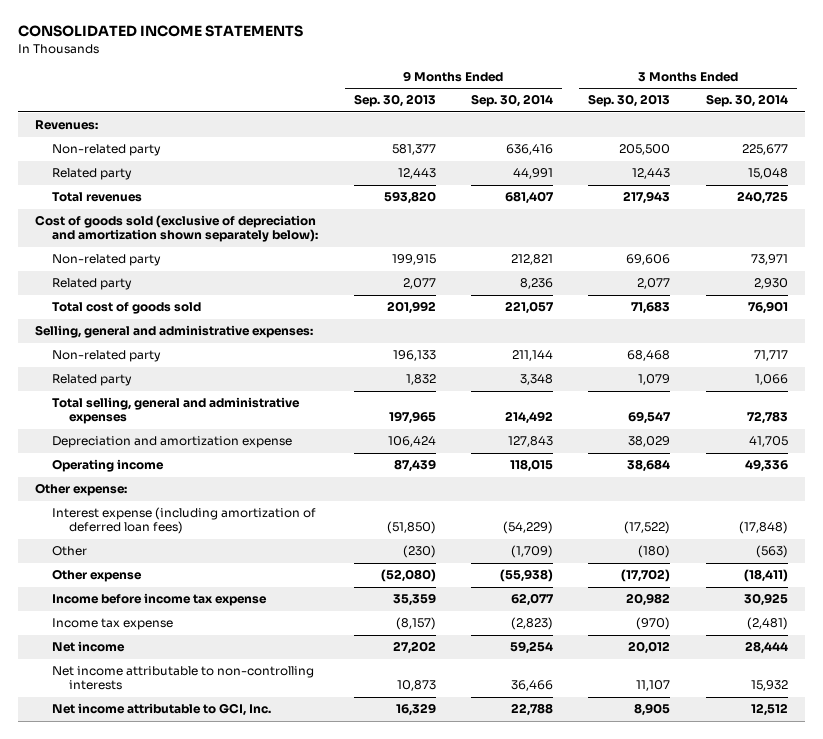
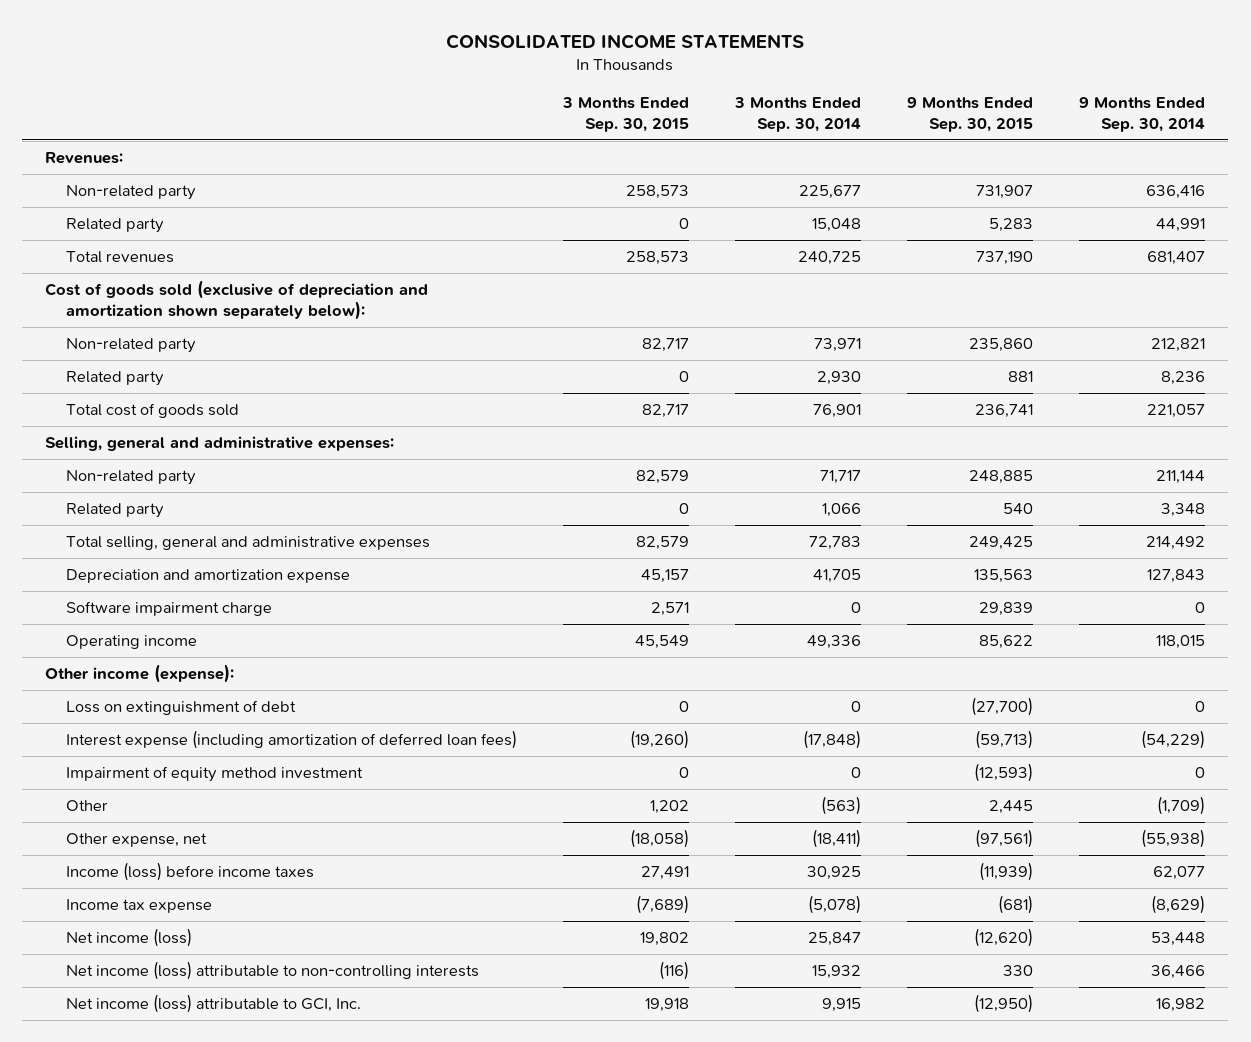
[353,94,436,108] Sep. 30, 2013 -> none
[588,94,671,108] Sep. 30, 2013 -> none
none -> [562,97,690,132] 3 Months Ended Sep. 30, 2015
none -> [907,97,1034,132] 9 Months Ended Sep. 30, 2015
none -> [66,601,273,617] Software impairment charge
[35,483,128,497] Other expense: -> [45,664,235,684] Other income (expense):
none -> [66,700,297,716] Loss on extinguishment of debt
none -> [66,766,364,783] Impairment of equity method investment
[52,569,143,583] Other expense -> [66,833,208,848] Other expense, net
[52,593,268,607] Income before income tax expense -> [66,862,315,882] Income (loss) before income taxes
[510,617,553,631] (2,823) -> [1151,895,1206,915] (8,629)
[746,617,788,631] (2,481) -> [808,895,862,915] (5,078)
[52,641,126,653] Net income -> [66,928,193,948] Net income (loss)
[509,641,553,655] 59,254 -> [1151,932,1206,947] 53,448
[744,641,788,655] 28,444 -> [808,932,862,947] 25,847
[52,666,315,691] Net income attributable to non-controlling interests -> [66,961,480,981] Net income (loss) attributable to non-controlling interests
[52,703,272,717] Net income attributable to GCI, Inc. -> [66,994,362,1014] Net income (loss) attributable to GCI, Inc.
[510,703,553,717] 22,788 -> [1156,998,1206,1013] 16,982
[750,703,788,717] 12,512 -> [822,998,862,1013] 9,915

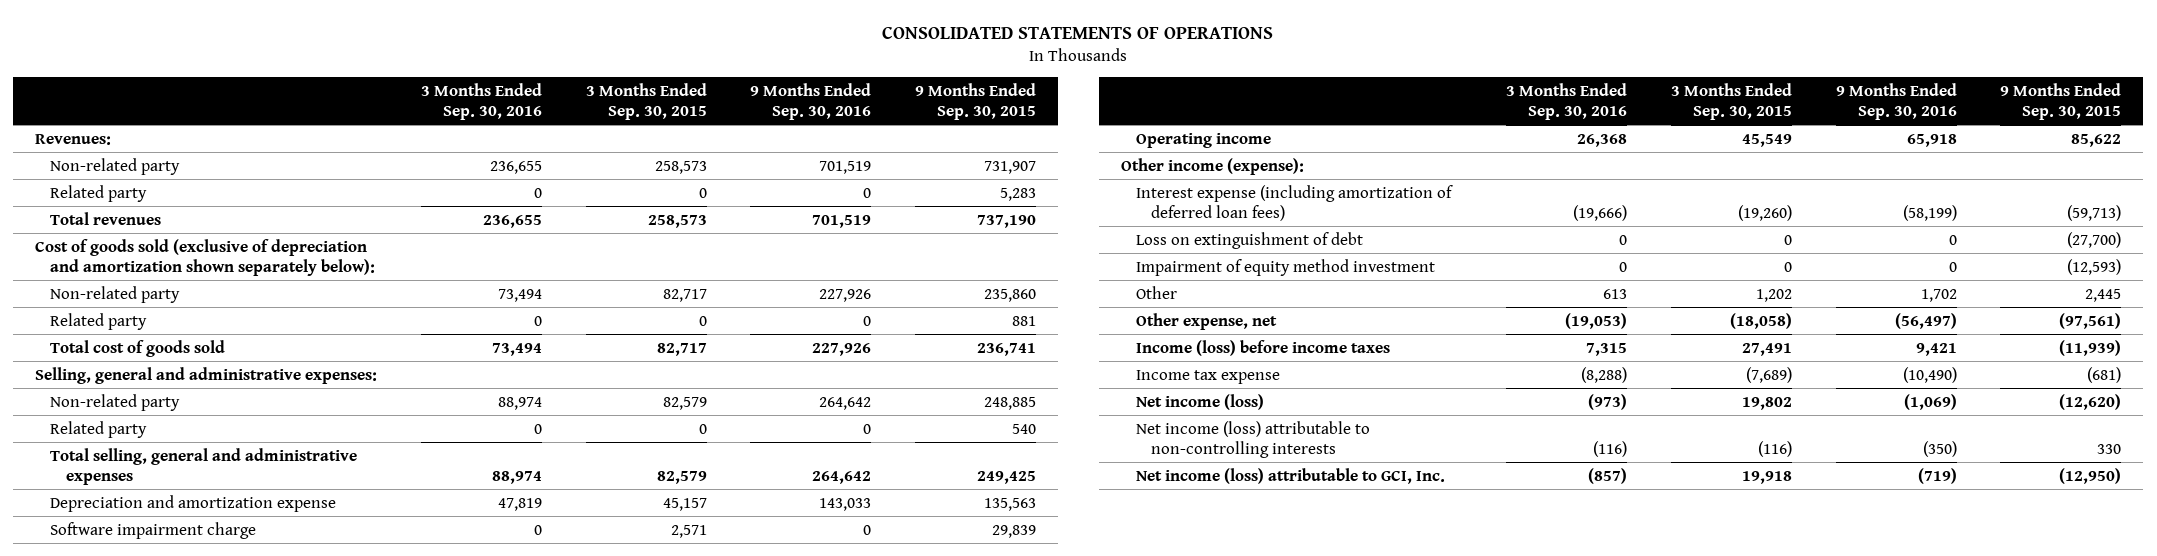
[446,33,805,49] CONSOLIDATED INCOME STATEMENTS -> [882,25,1274,39] CONSOLIDATED STATEMENTS OF OPERATIONS
[734,97,862,132] 3 Months Ended Sep. 30, 2014 -> none
[1079,97,1206,132] 9 Months Ended Sep. 30, 2014 -> none
none -> [420,82,542,120] 3 Months Ended Sep. 30, 2016
none -> [750,82,872,120] 9 Months Ended Sep. 30, 2016
[66,700,297,716] Loss on extinguishment of debt -> [1135,231,1363,249] Loss on extinguishment of debt

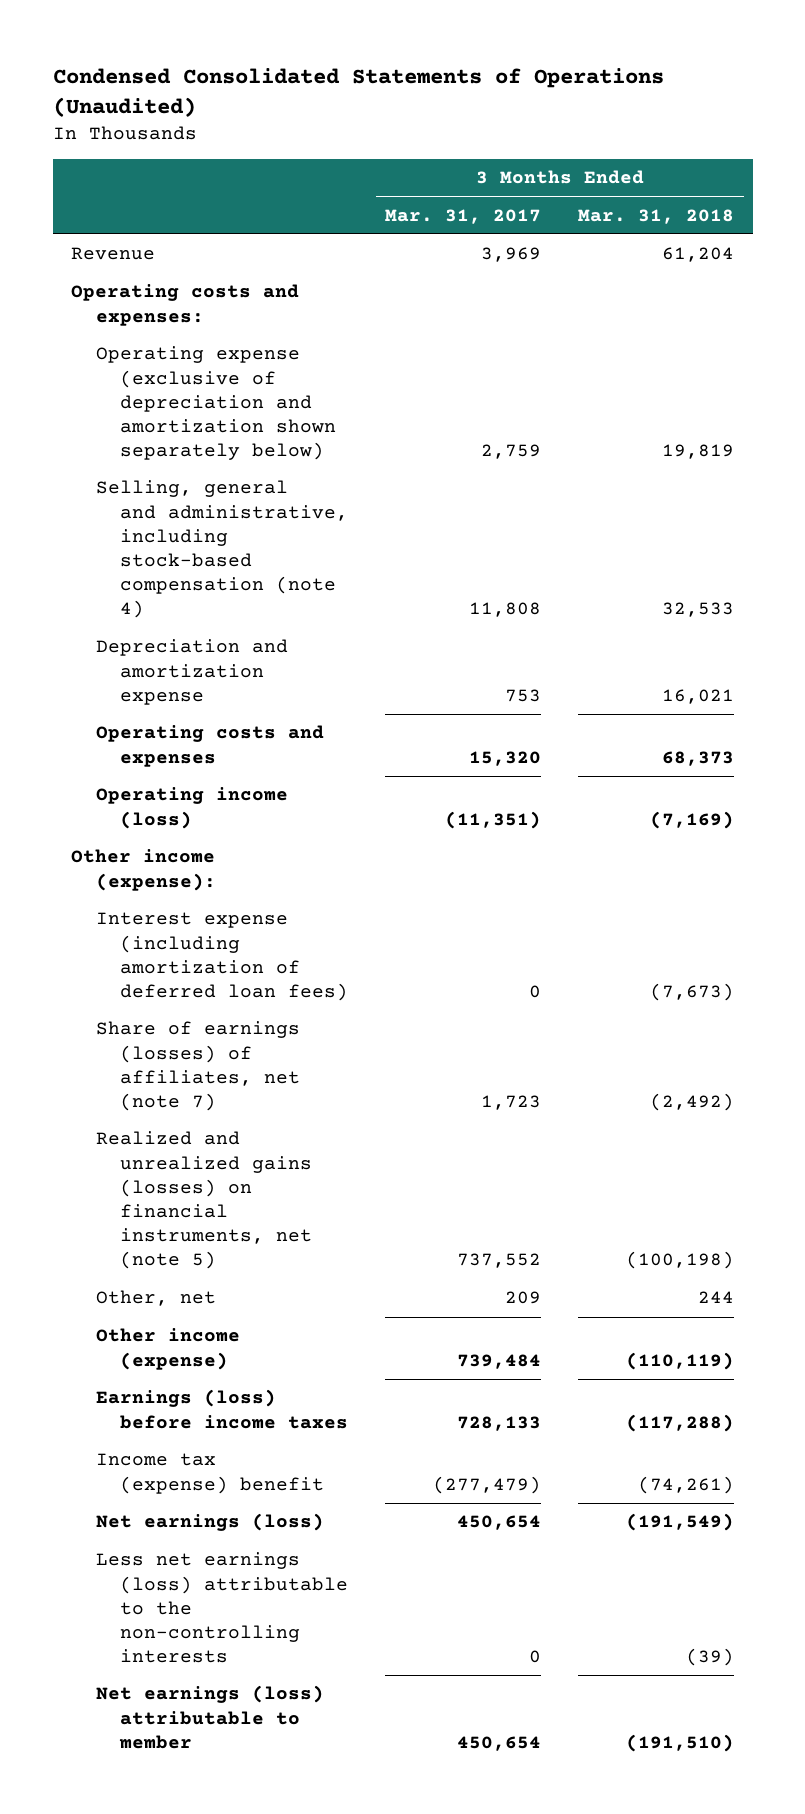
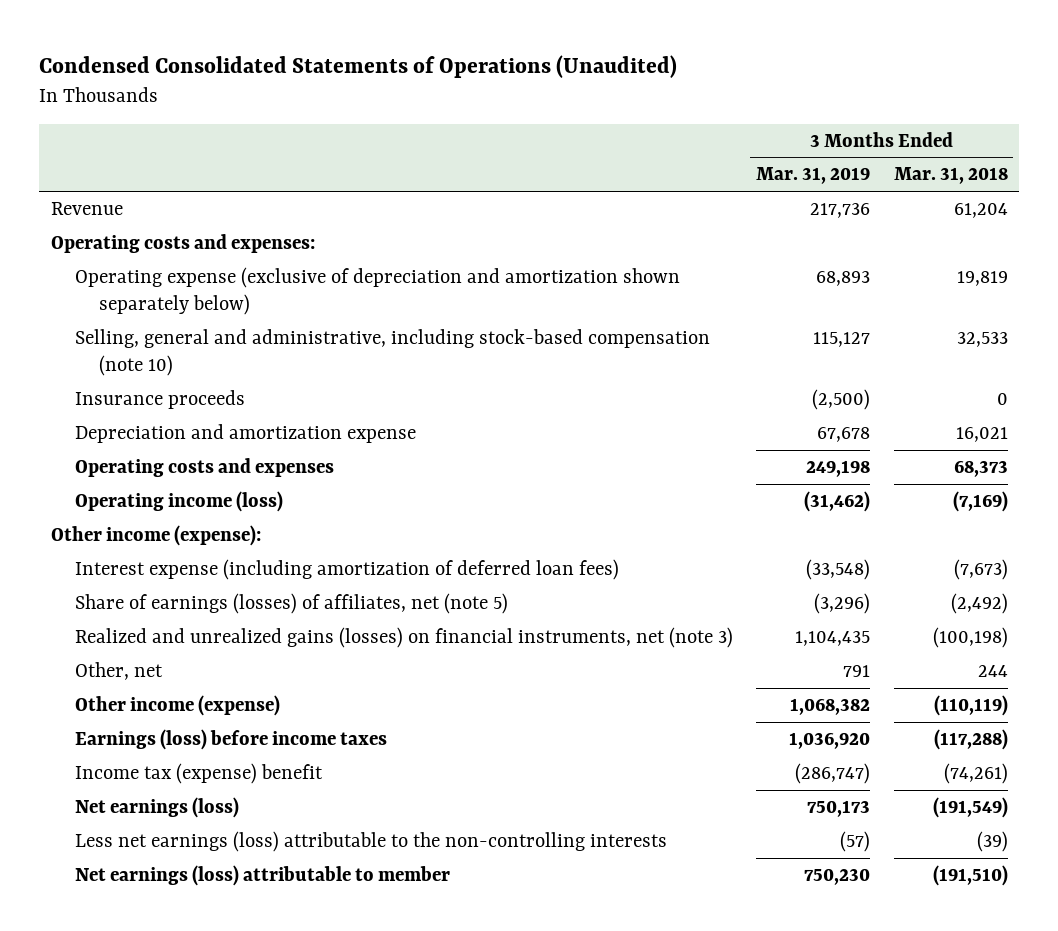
[385,208,542,224] Mar. 31, 2017 -> none
none -> [756,167,871,185] Mar. 31, 2019
[95,480,349,619] Selling, general and administrative, including stock-based compensation (note 4) -> [74,329,710,377] Selling, general and administrative, including stock-based compensation (note 10)
none -> [74,390,245,410] Insurance proceeds
[95,1021,301,1112] Share of earnings (losses) of affiliates, net (note 7) -> [74,593,508,615] Share of earnings (losses) of affiliates, net (note 5)
[95,1131,313,1270] Realized and unrealized gains (losses) on financial instruments, net (note 5) -> [74,627,733,649] Realized and unrealized gains (losses) on financial instruments, net (note 3)

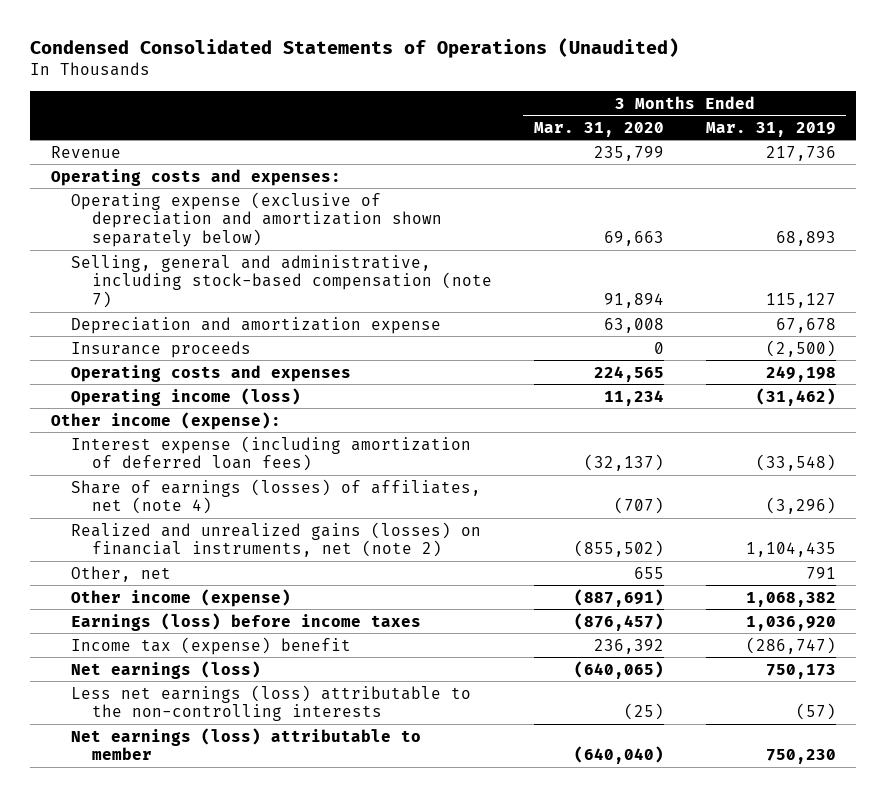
[893,167,1008,185] Mar. 31, 2018 -> none
none -> [533,121,664,137] Mar. 31, 2020
[74,329,710,377] Selling, general and administrative, including stock-based compensation (note 10) -> [71,254,492,309] Selling, general and administrative, including stock-based compensation (note 7)
[74,390,245,410] Insurance proceeds -> [71,340,252,358] Insurance proceeds
[74,593,508,615] Share of earnings (losses) of affiliates, net (note 5) -> [71,478,482,515] Share of earnings (losses) of affiliates, net (note 4)
[74,627,733,649] Realized and unrealized gains (losses) on financial instruments, net (note 3) -> [71,521,482,558] Realized and unrealized gains (losses) on financial instruments, net (note 2)

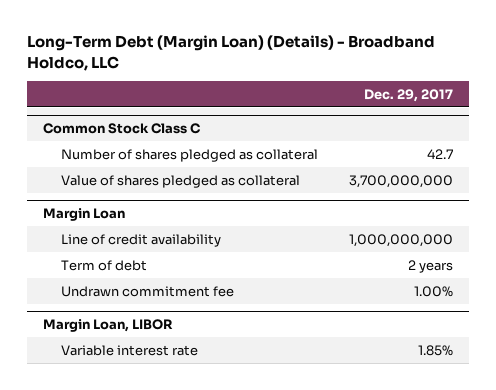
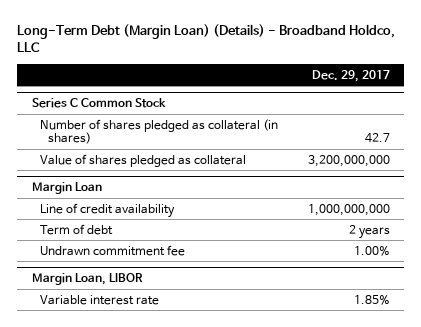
[42,123,201,135] Common Stock Class C -> [31,98,166,109] Series C Common Stock
[60,148,318,162] Number of shares pledged as collateral -> [39,118,278,145] Number of shares pledged as collateral (in shares)
[349,174,454,188] 3,700,000,000 -> [307,154,390,167] 3,200,000,000

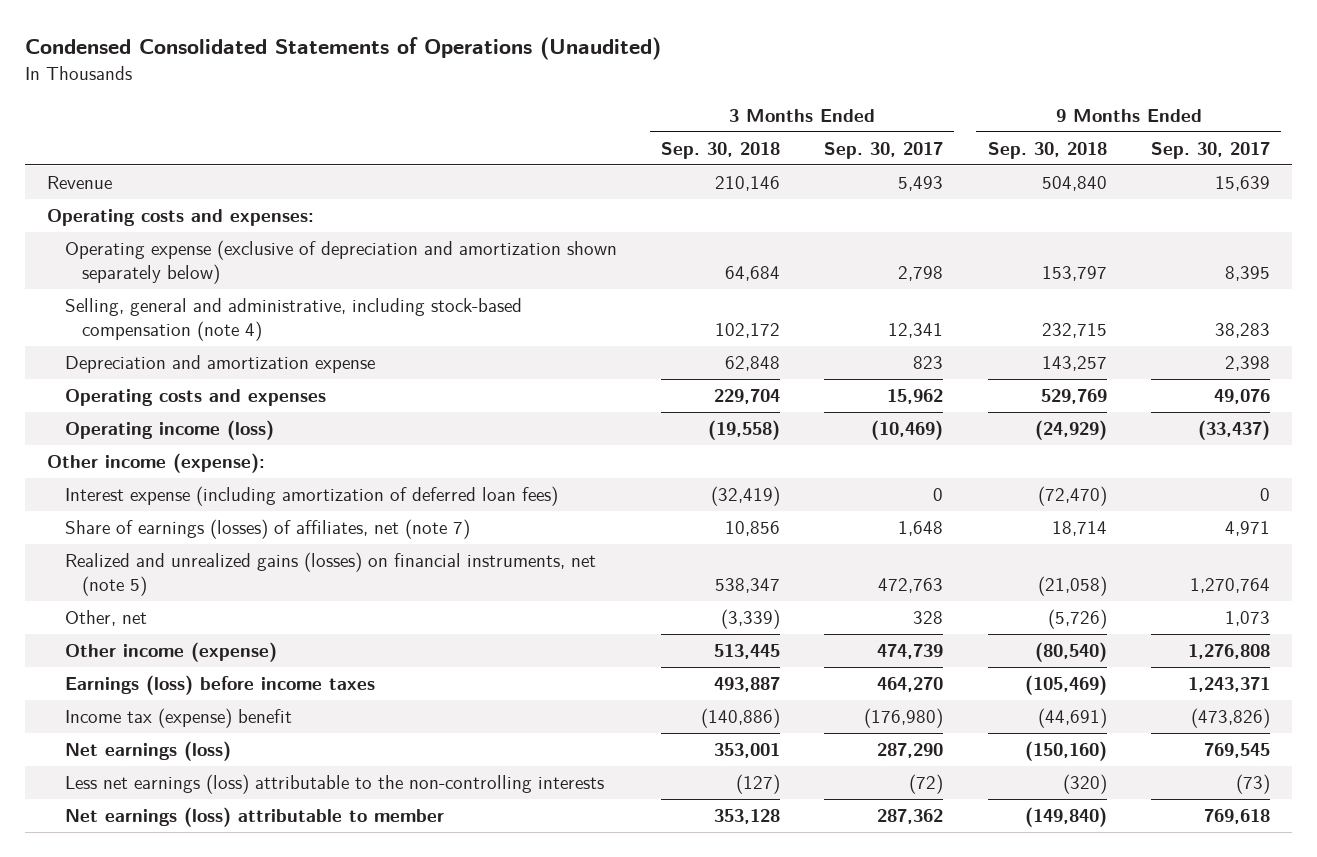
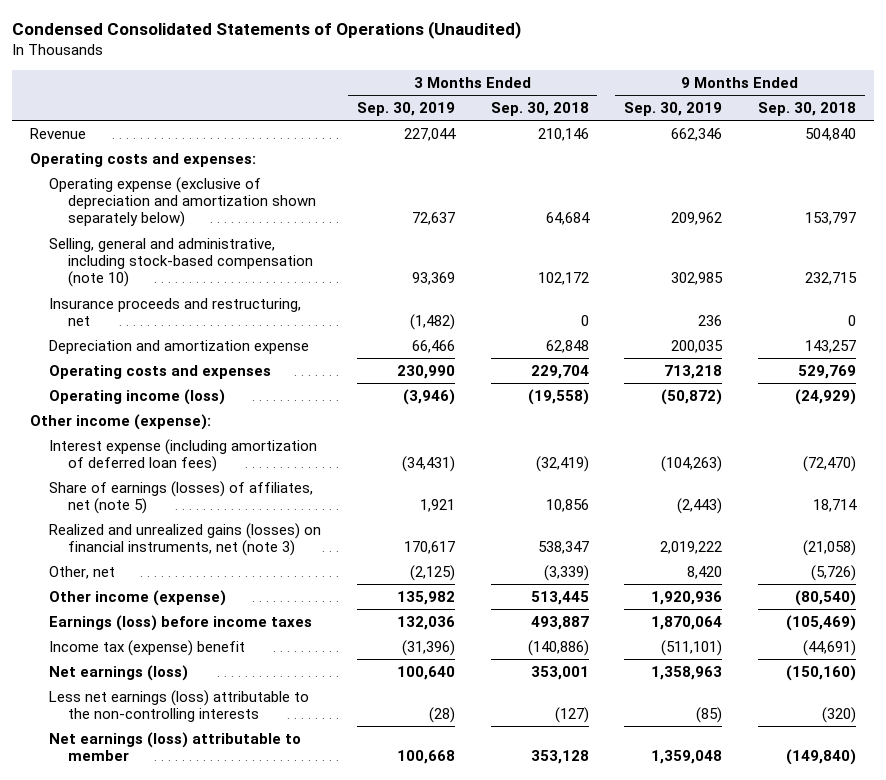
[824,141,944,159] Sep. 30, 2017 -> none
[1150,141,1270,159] Sep. 30, 2017 -> none
none -> [356,102,455,117] Sep. 30, 2019
none -> [624,102,723,117] Sep. 30, 2019
[64,298,522,341] Selling, general and administrative, including stock-based compensation (note 4) -> [49,237,314,288] Selling, general and administrative, including stock-based compensation (note 10)
none -> [49,297,302,327] Insurance proceeds and restructuring, net
[64,519,470,540] Share of earnings (losses) of affiliates, net (note 7) -> [49,480,314,515] Share of earnings (losses) of affiliates, net (note 5)
[64,552,596,596] Realized and unrealized gains (losses) on financial instruments, net (note 5) -> [49,522,322,557] Realized and unrealized gains (losses) on financial instruments, net (note 3)

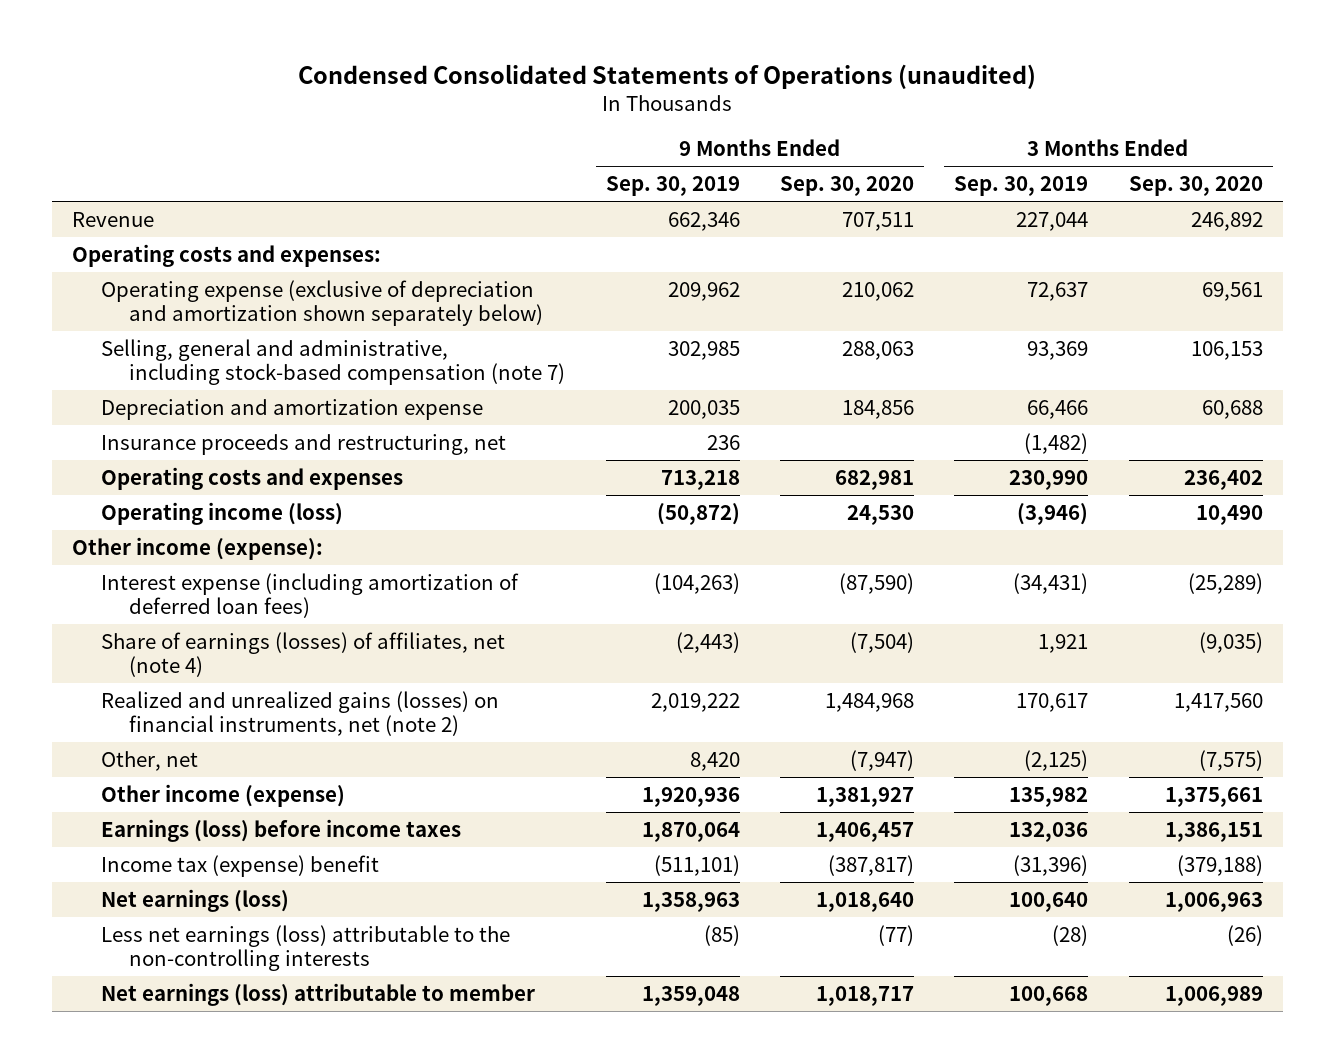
[12,21,522,40] Condensed Consolidated Statements of Operations (Unaudited) -> [298,63,1037,89] Condensed Consolidated Statements of Operations (unaudited)
[490,102,589,117] Sep. 30, 2018 -> none
[757,102,856,117] Sep. 30, 2018 -> none
none -> [780,176,915,197] Sep. 30, 2020
none -> [1128,176,1263,197] Sep. 30, 2020
[49,237,314,288] Selling, general and administrative, including stock-based compensation (note 10) -> [100,338,566,386] Selling, general and administrative, including stock-based compensation (note 7)
[49,297,302,327] Insurance proceeds and restructuring, net -> [100,433,506,455] Insurance proceeds and restructuring, net
[49,480,314,515] Share of earnings (losses) of affiliates, net (note 5) -> [100,631,505,678] Share of earnings (losses) of affiliates, net (note 4)
[49,522,322,557] Realized and unrealized gains (losses) on financial instruments, net (note 3) -> [100,690,499,737] Realized and unrealized gains (losses) on financial instruments, net (note 2)

